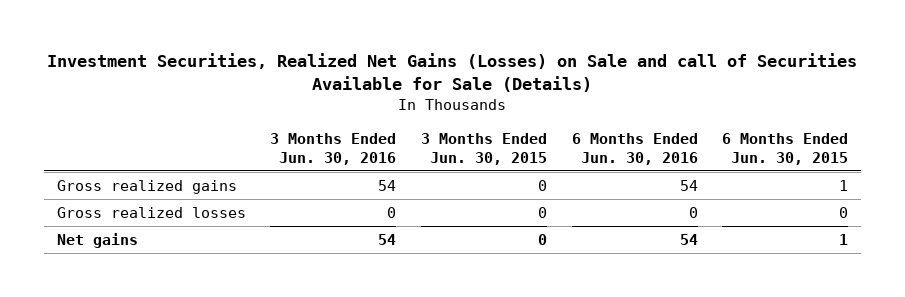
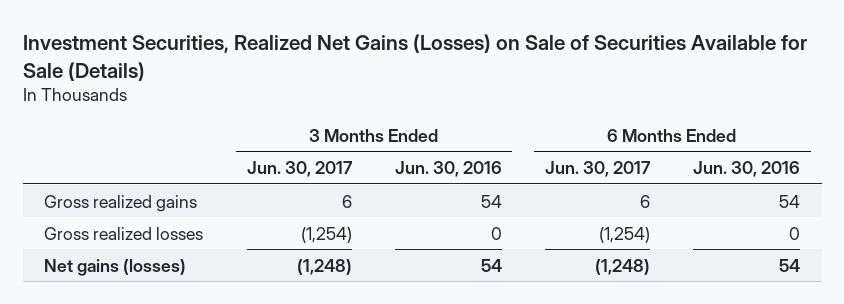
[47,53,858,93] Investment Securities, Realized Net Gains (Losses) on Sale and call of Securities Available for Sale (Details) -> [22,34,807,81] Investment Securities, Realized Net Gains (Losses) on Sale of Securities Available for Sale (Details)
[420,132,547,165] 3 Months Ended Jun. 30, 2015 -> none
[722,132,849,165] 6 Months Ended Jun. 30, 2015 -> none
none -> [246,160,353,177] Jun. 30, 2017
none -> [544,160,651,177] Jun. 30, 2017
[56,233,138,249] Net gains -> [44,258,187,276] Net gains (losses)

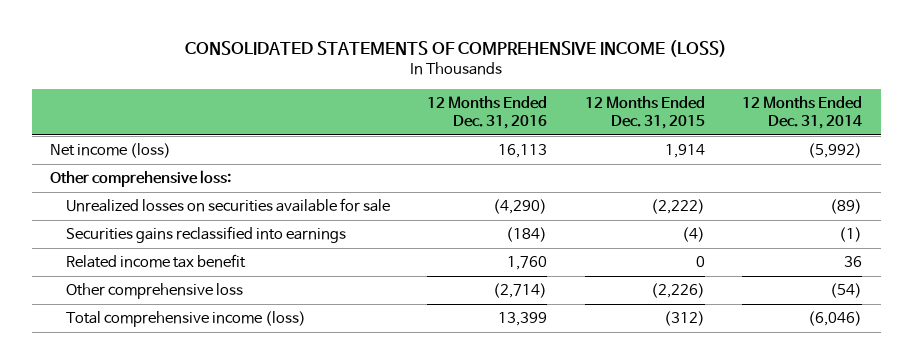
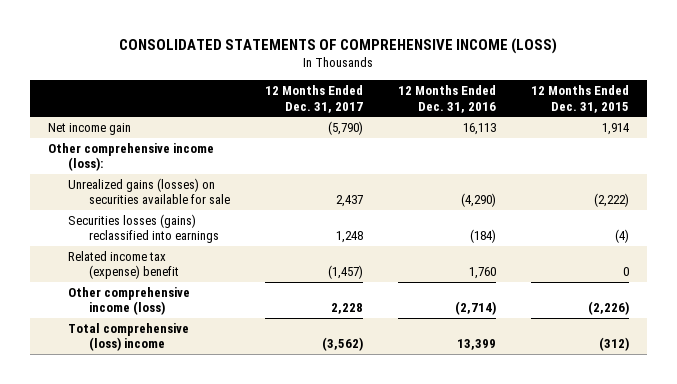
[741,95,862,129] 12 Months Ended Dec. 31, 2014 -> none
none -> [264,85,363,113] 12 Months Ended Dec. 31, 2017
[50,143,172,159] Net income (loss) -> [47,122,131,135] Net income gain
[50,170,232,188] Other comprehensive loss: -> [47,142,214,172] Other comprehensive income (loss):
[66,198,391,213] Unrealized losses on securities available for sale -> [68,177,230,205] Unrealized gains (losses) on securities available for sale
[66,226,347,244] Securities gains reclassified into earnings -> [68,213,219,244] Securities losses (gains) reclassified into earnings
[66,254,247,269] Related income tax benefit -> [68,250,179,280] Related income tax (expense) benefit
[66,283,244,300] Other comprehensive loss -> [68,286,191,316] Other comprehensive income (loss)
[66,311,307,328] Total comprehensive income (loss) -> [68,322,190,352] Total comprehensive (loss) income

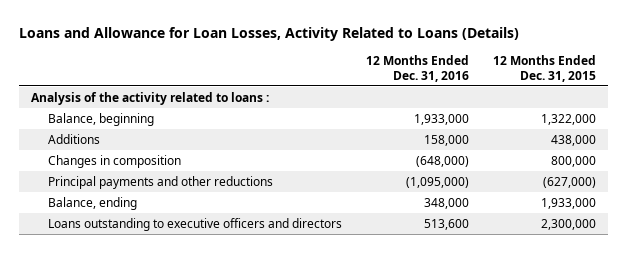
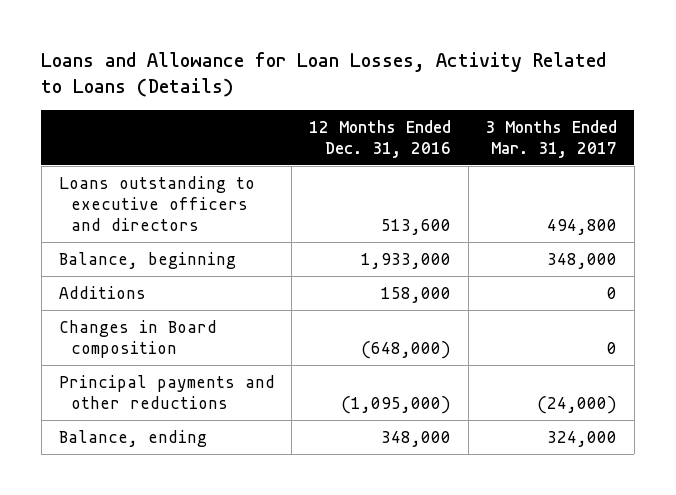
[492,54,596,82] 12 Months Ended Dec. 31, 2015 -> none
none -> [485,119,618,158] 3 Months Ended Mar. 31, 2017
[30,92,269,106] Analysis of the activity related to loans : -> none
[47,218,342,232] Loans outstanding to executive officers and directors -> [58,175,255,231] Loans outstanding to executive officers and directors
[47,155,181,169] Changes in composition -> [58,319,217,358] Changes in Board composition

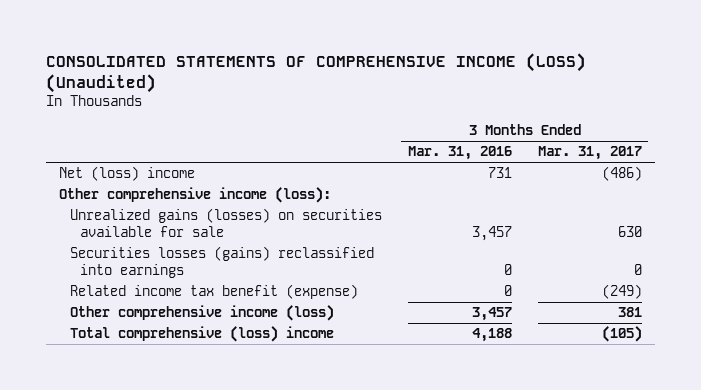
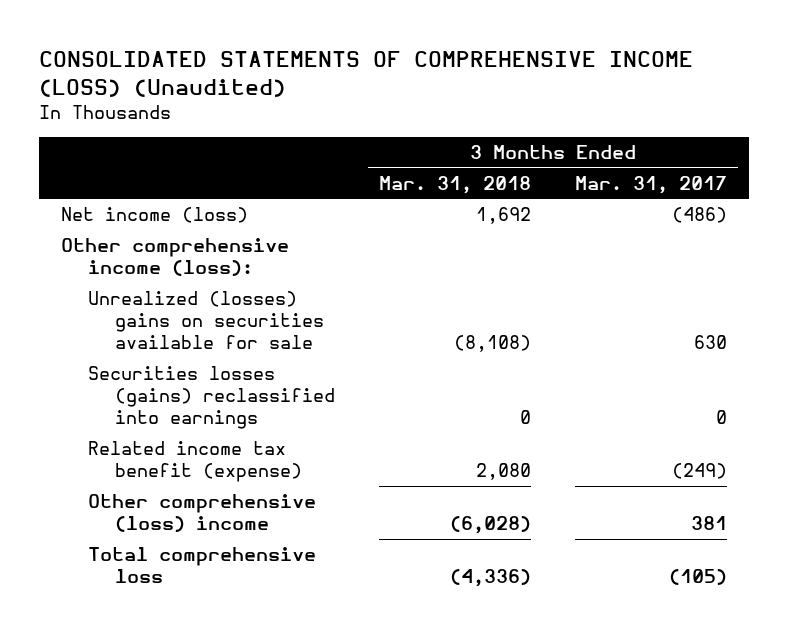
[407,146,512,161] Mar. 31, 2016 -> none
none -> [379,175,532,194] Mar. 31, 2018
[59,166,196,182] Net (loss) income -> [61,207,249,224] Net income (loss)
[69,208,382,237] Unrealized gains (losses) on securities available for sale -> [88,291,325,349] Unrealized (losses) gains on securities available for sale
[69,305,334,322] Other comprehensive income (loss) -> [88,494,317,533] Other comprehensive (loss) income
[69,326,334,343] Total comprehensive (loss) income -> [88,547,317,584] Total comprehensive loss

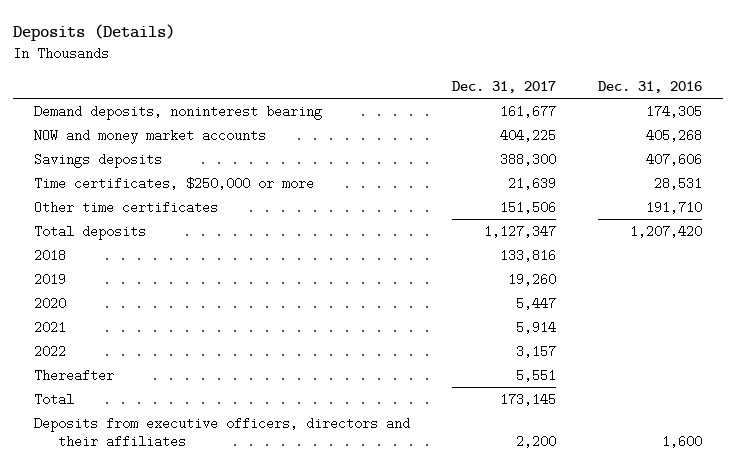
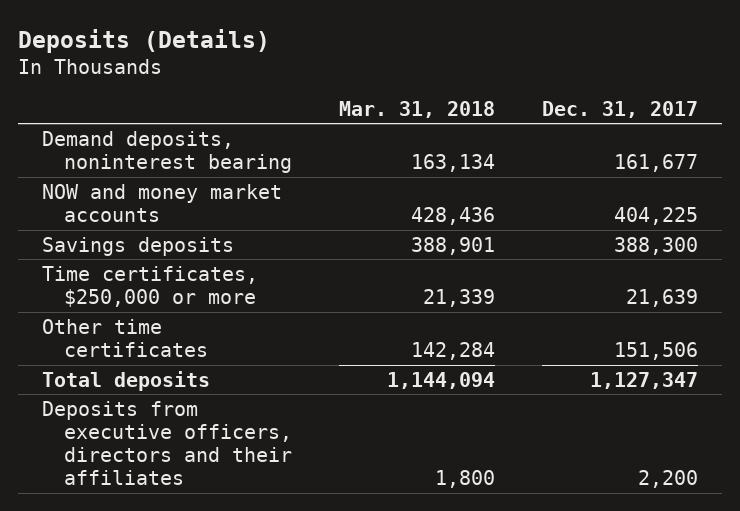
[597,80,702,93] Dec. 31, 2016 -> none
none -> [338,100,495,118] Mar. 31, 2018
[33,248,66,262] 2018 -> none
[33,272,66,286] 2019 -> none
[33,296,66,310] 2020 -> none
[33,320,66,334] 2021 -> none
[33,344,66,358] 2022 -> none
[33,368,114,382] Thereafter -> none
[33,392,74,406] Total -> none

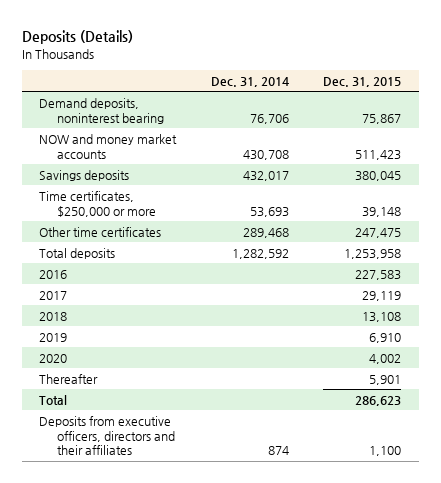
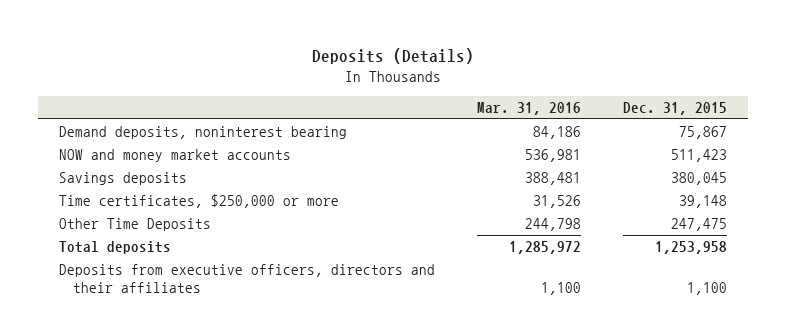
[210,76,289,87] Dec. 31, 2014 -> none
none -> [477,101,582,115] Mar. 31, 2016
[39,227,162,238] Other time certificates -> [58,218,211,232] Other Time Deposits
[39,270,68,280] 2016 -> none
[39,291,68,301] 2017 -> none
[39,312,68,322] 2018 -> none
[39,333,68,343] 2019 -> none
[39,354,68,364] 2020 -> none
[39,374,99,385] Thereafter -> none
[39,395,68,406] Total -> none

